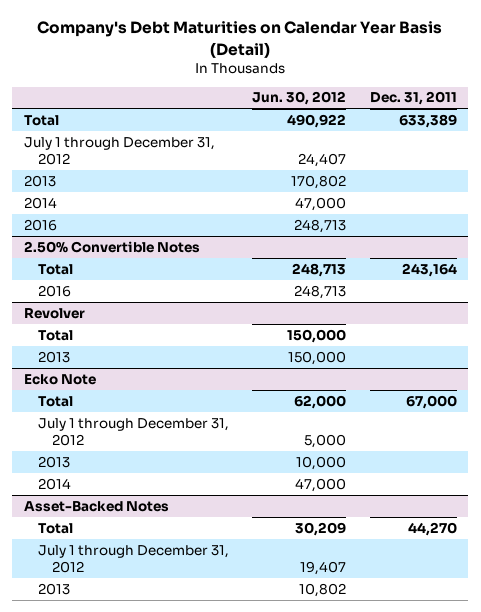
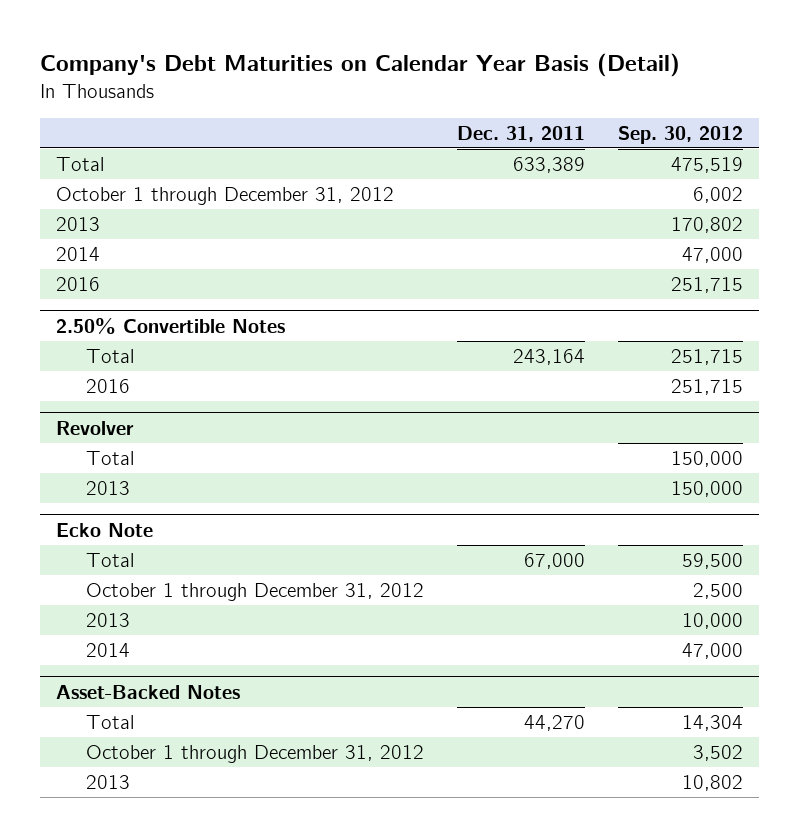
[252,91,347,106] Jun. 30, 2012 -> none
none -> [617,125,743,144] Sep. 30, 2012
[23,136,215,166] July 1 through December 31, 2012 -> [56,187,395,206] October 1 through December 31, 2012
[37,417,229,447] July 1 through December 31, 2012 -> [86,583,425,602] October 1 through December 31, 2012
[37,544,229,574] July 1 through December 31, 2012 -> [86,745,425,764] October 1 through December 31, 2012

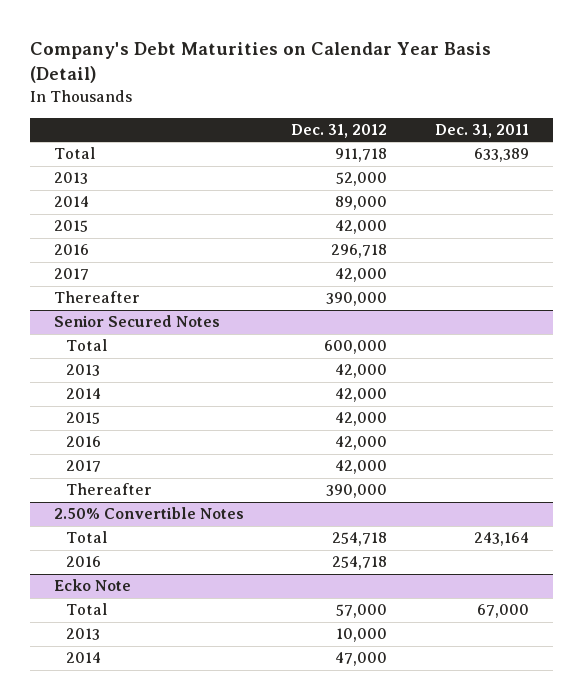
[617,125,743,144] Sep. 30, 2012 -> none
none -> [291,124,388,139] Dec. 31, 2012
[56,187,395,206] October 1 through December 31, 2012 -> none
none -> [53,220,88,233] 2015
none -> [53,268,89,281] 2017
none -> [53,291,140,304] Thereafter
none -> [53,315,220,328] Senior Secured Notes
none -> [65,339,107,352] Total
none -> [65,364,100,377] 2013
none -> [65,388,101,400] 2014
none -> [65,412,100,425] 2015
none -> [65,436,101,448] 2016
none -> [65,460,101,473] 2017
none -> [65,483,152,496] Thereafter
[56,420,135,435] Revolver -> none
[86,451,136,466] Total -> none
[86,481,131,496] 2013 -> none
[86,583,425,602] October 1 through December 31, 2012 -> none
[56,684,241,699] Asset-Backed Notes -> none
[86,715,136,730] Total -> none
[86,745,425,764] October 1 through December 31, 2012 -> none
[86,775,131,790] 2013 -> none

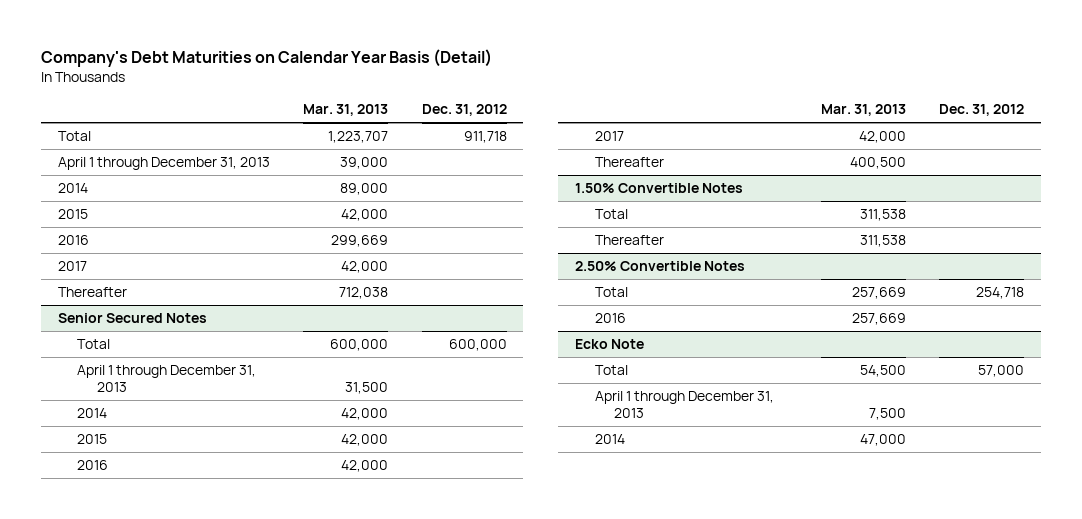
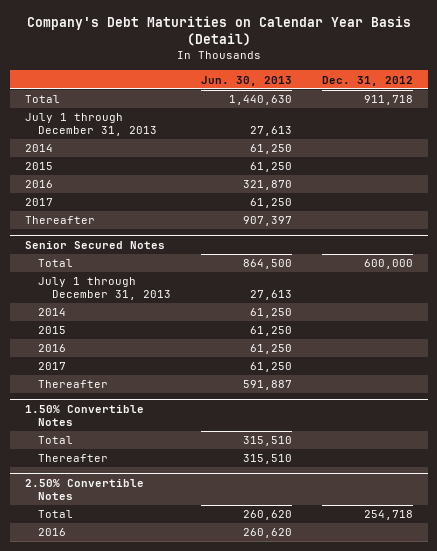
[303,104,389,117] Mar. 31, 2013 -> none
none -> [200,75,292,86] Jun. 30, 2013
[57,157,270,171] April 1 through December 31, 2013 -> [24,113,158,137] July 1 through December 31, 2013
[77,365,257,392] April 1 through December 31, 2013 -> [38,277,171,301] July 1 through December 31, 2013
[575,339,645,350] Ecko Note -> none
[594,365,628,376] Total -> none
[594,391,774,418] April 1 through December 31, 2013 -> none
[594,434,625,445] 2014 -> none

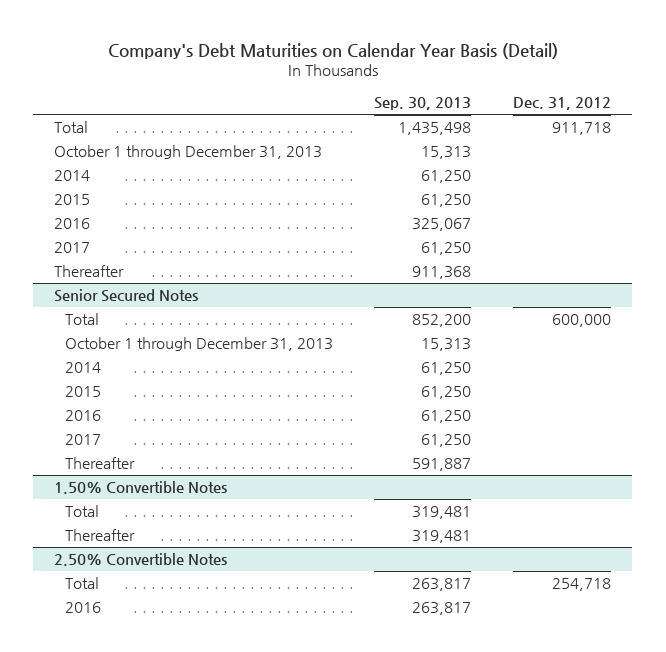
[200,75,292,86] Jun. 30, 2013 -> none
none -> [374,97,472,111] Sep. 30, 2013
[24,113,158,137] July 1 through December 31, 2013 -> [54,145,323,160] October 1 through December 31, 2013
[38,277,171,301] July 1 through December 31, 2013 -> [64,337,333,352] October 1 through December 31, 2013

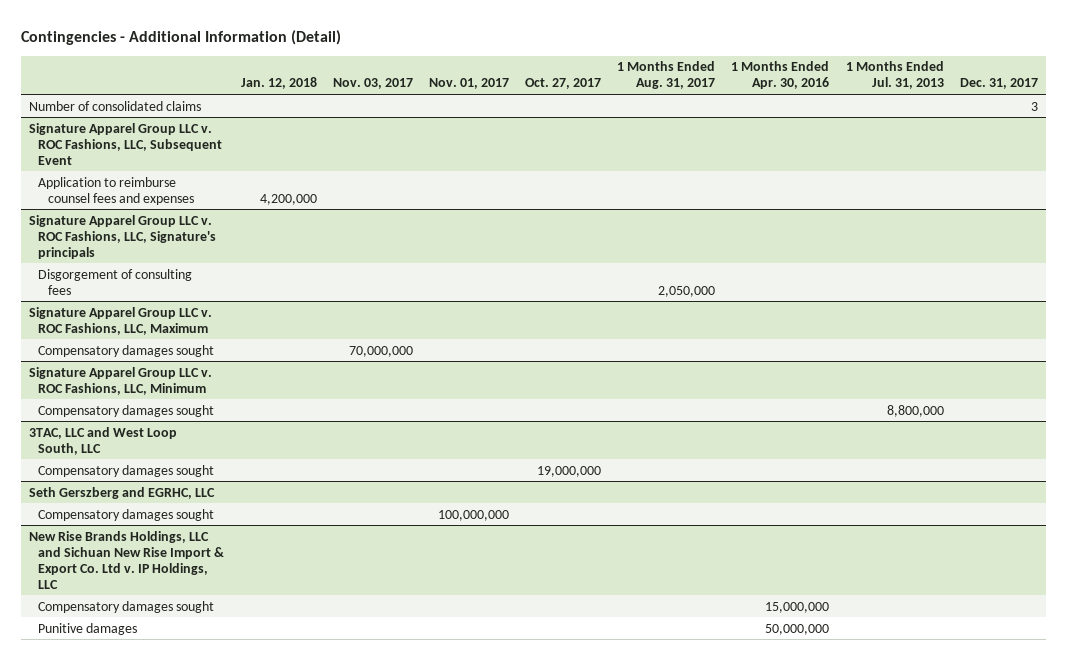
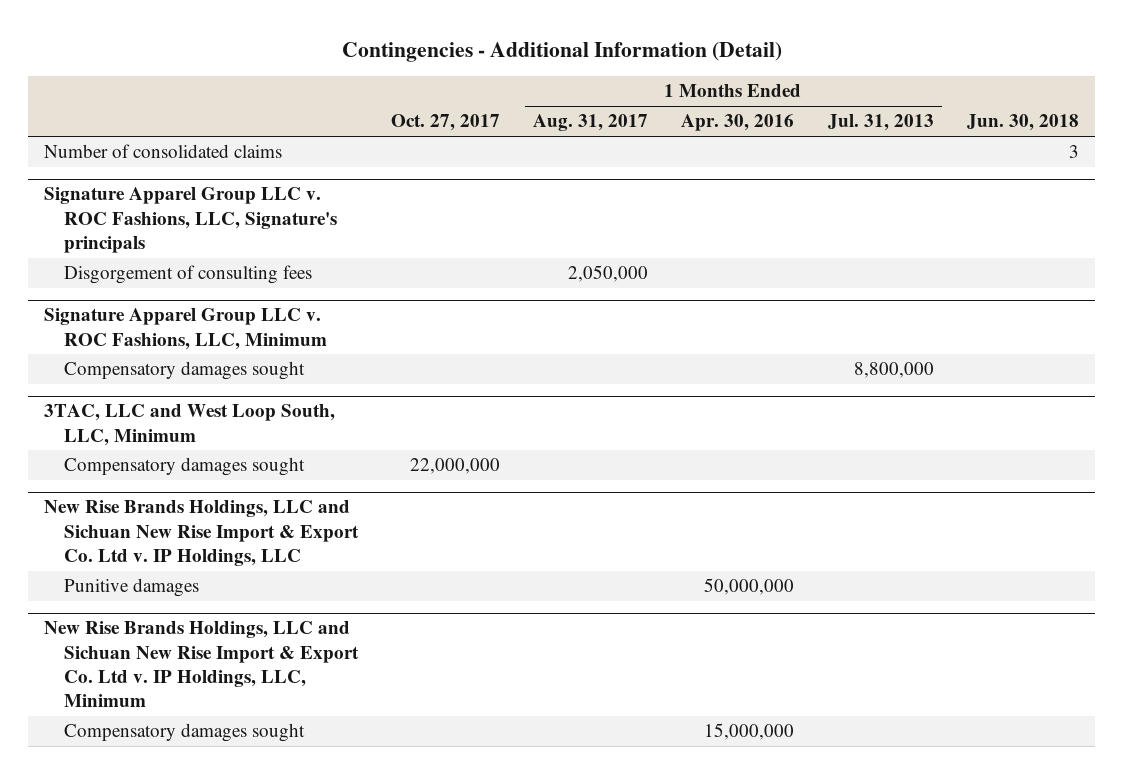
[240,77,317,90] Jan. 12, 2018 -> none
[332,78,413,90] Nov. 03, 2017 -> none
[428,78,509,90] Nov. 01, 2017 -> none
[959,78,1038,90] Dec. 31, 2017 -> none
none -> [966,114,1079,132] Jun. 30, 2018
[28,122,223,165] Signature Apparel Group LLC v. ROC Fashions, LLC, Subsequent Event -> none
[38,176,195,205] Application to reimburse counsel fees and expenses -> none
[28,306,212,335] Signature Apparel Group LLC v. ROC Fashions, LLC, Maximum -> none
[38,344,215,357] Compensatory damages sought -> none
[28,486,215,499] Seth Gerszberg and EGRHC, LLC -> none
[38,508,215,521] Compensatory damages sought -> none
[28,426,177,455] 3TAC, LLC and West Loop South, LLC -> [44,404,336,446] 3TAC, LLC and West Loop South, LLC, Minimum
[537,465,602,477] 19,000,000 -> [410,458,501,475] 22,000,000
[38,600,215,613] Compensatory damages sought -> none
none -> [44,621,359,707] New Rise Brands Holdings, LLC and Sichuan New Rise Import & Export Co. Ltd v. IP Holdings, LLC, Minimum
none -> [63,723,305,743] Compensatory damages sought

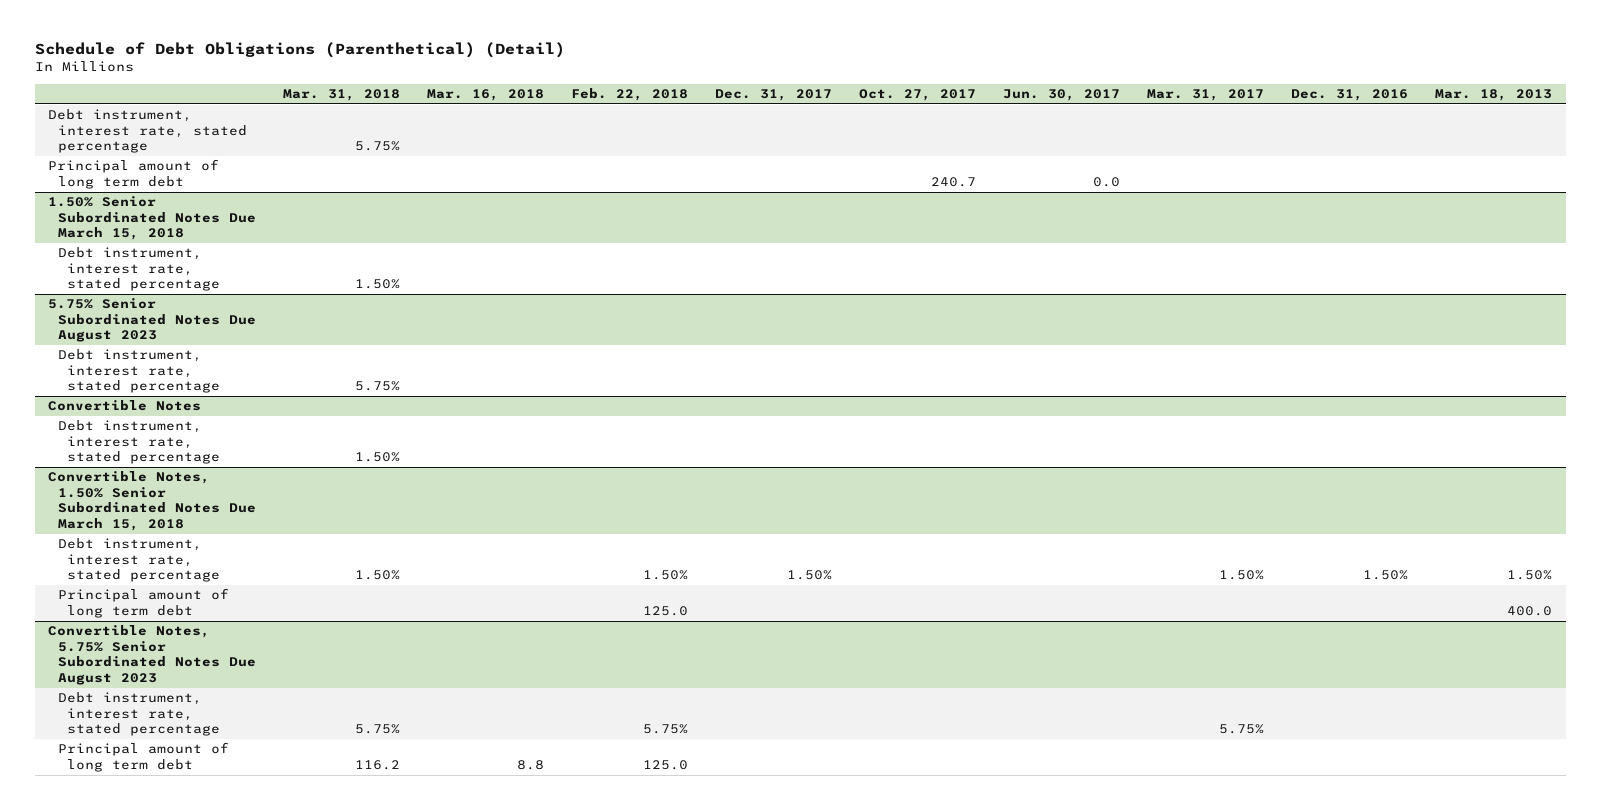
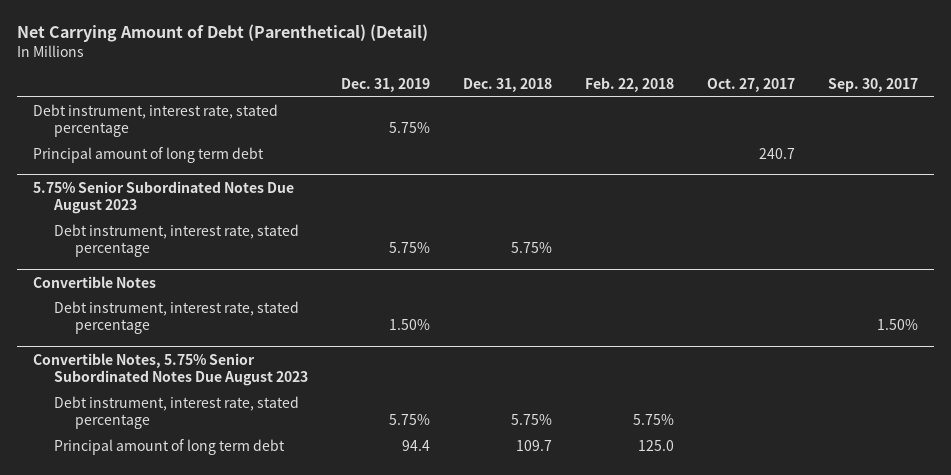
[34,42,565,59] Schedule of Debt Obligations (Parenthetical) (Detail) -> [16,24,428,43] Net Carrying Amount of Debt (Parenthetical) (Detail)
[282,89,400,102] Mar. 31, 2018 -> none
[426,89,544,102] Mar. 16, 2018 -> none
[714,89,832,102] Dec. 31, 2017 -> none
[1003,89,1121,102] Jun. 30, 2017 -> none
[1147,89,1265,102] Mar. 31, 2017 -> none
[1291,89,1409,102] Dec. 31, 2016 -> none
[1435,89,1553,102] Mar. 18, 2013 -> none
none -> [340,78,430,93] Dec. 31, 2019
none -> [462,78,552,93] Dec. 31, 2018
none -> [827,78,918,93] Sep. 30, 2017
[48,196,256,241] 1.50% Senior Subordinated Notes Due March 15, 2018 -> none
[57,247,221,292] Debt instrument, interest rate, stated percentage -> none
[48,471,256,531] Convertible Notes, 1.50% Senior Subordinated Notes Due March 15, 2018 -> none
[57,538,221,583] Debt instrument, interest rate, stated percentage -> none
[57,588,229,618] Principal amount of long term debt -> none

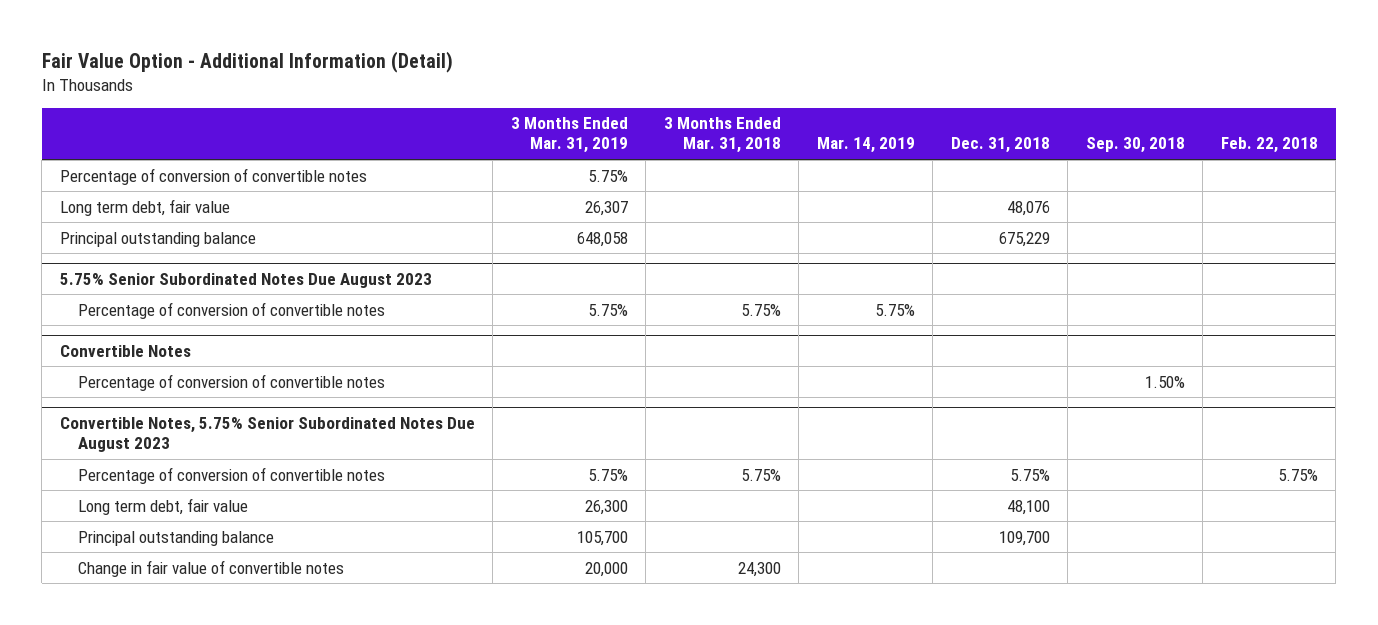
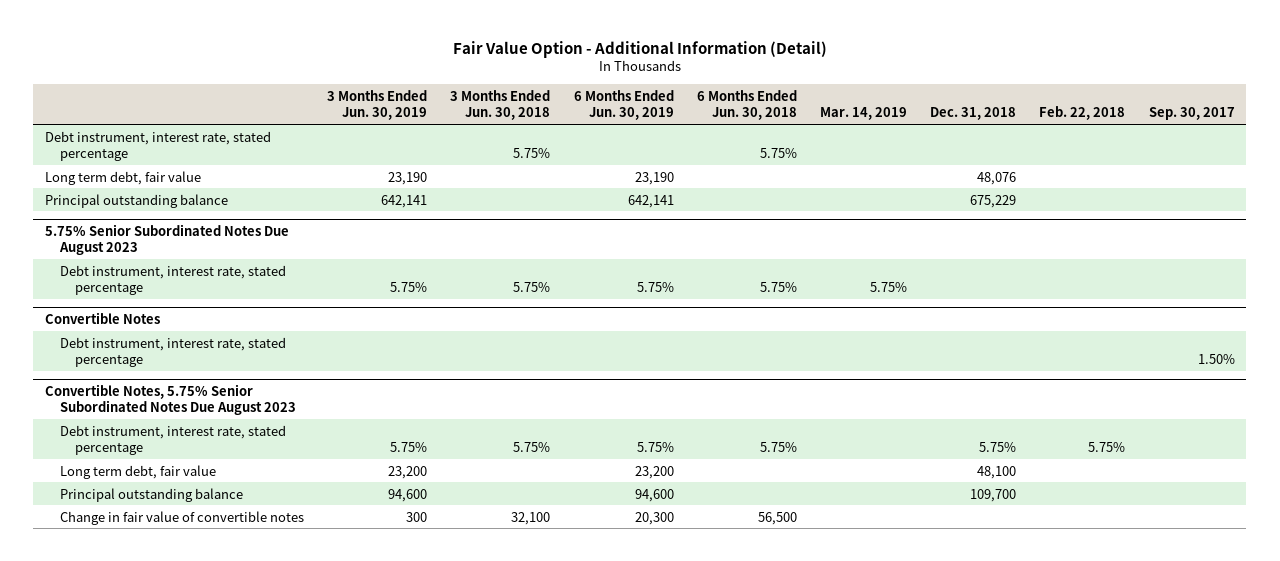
[510,117,628,154] 3 Months Ended Mar. 31, 2019 -> none
[663,117,781,154] 3 Months Ended Mar. 31, 2018 -> none
[1085,137,1185,154] Sep. 30, 2018 -> none
none -> [327,89,428,121] 3 Months Ended Jun. 30, 2019
none -> [450,89,551,121] 3 Months Ended Jun. 30, 2018
none -> [573,89,674,121] 6 Months Ended Jun. 30, 2019
none -> [696,89,797,121] 6 Months Ended Jun. 30, 2018
none -> [1148,107,1235,121] Sep. 30, 2017
[59,167,367,185] Percentage of conversion of convertible notes -> [44,130,271,161] Debt instrument, interest rate, stated percentage
[78,301,386,319] Percentage of conversion of convertible notes -> [59,264,286,295] Debt instrument, interest rate, stated percentage
[78,373,386,391] Percentage of conversion of convertible notes -> [59,336,286,367] Debt instrument, interest rate, stated percentage
[78,466,386,484] Percentage of conversion of convertible notes -> [59,424,286,455] Debt instrument, interest rate, stated percentage

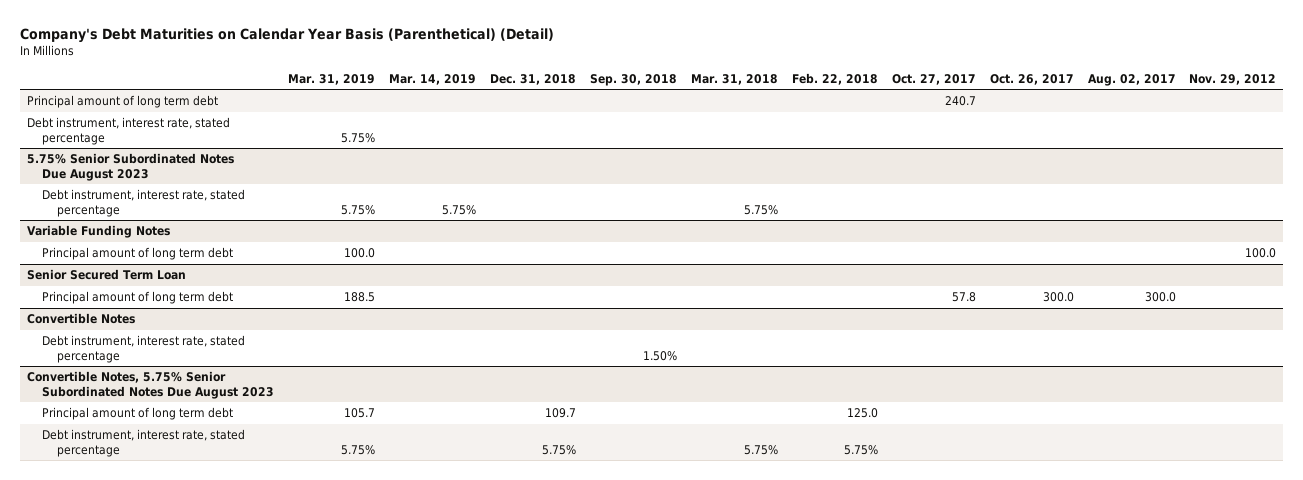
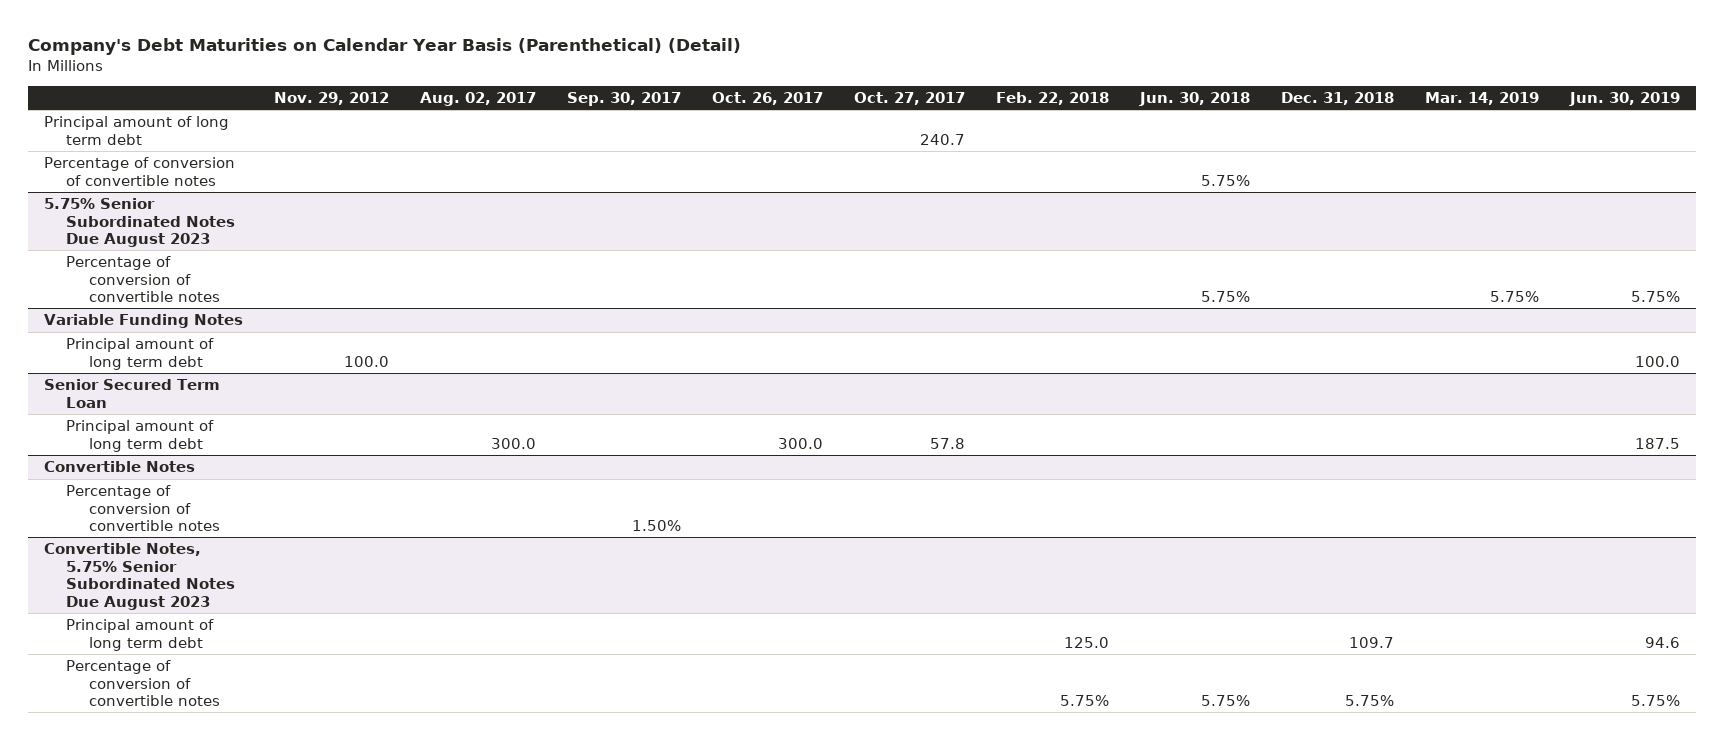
[288,73,376,85] Mar. 31, 2019 -> none
[589,73,677,86] Sep. 30, 2018 -> none
[690,73,778,85] Mar. 31, 2018 -> none
none -> [566,91,681,106] Sep. 30, 2017
none -> [1139,91,1251,106] Jun. 30, 2018
none -> [1569,91,1681,106] Jun. 30, 2019
[26,117,230,145] Debt instrument, interest rate, stated percentage -> [43,157,235,186] Percentage of conversion of convertible notes
[42,189,246,217] Debt instrument, interest rate, stated percentage -> [66,256,221,303] Percentage of conversion of convertible notes
[42,335,246,363] Debt instrument, interest rate, stated percentage -> [66,485,221,532] Percentage of conversion of convertible notes
[42,429,246,457] Debt instrument, interest rate, stated percentage -> [66,660,221,707] Percentage of conversion of convertible notes

